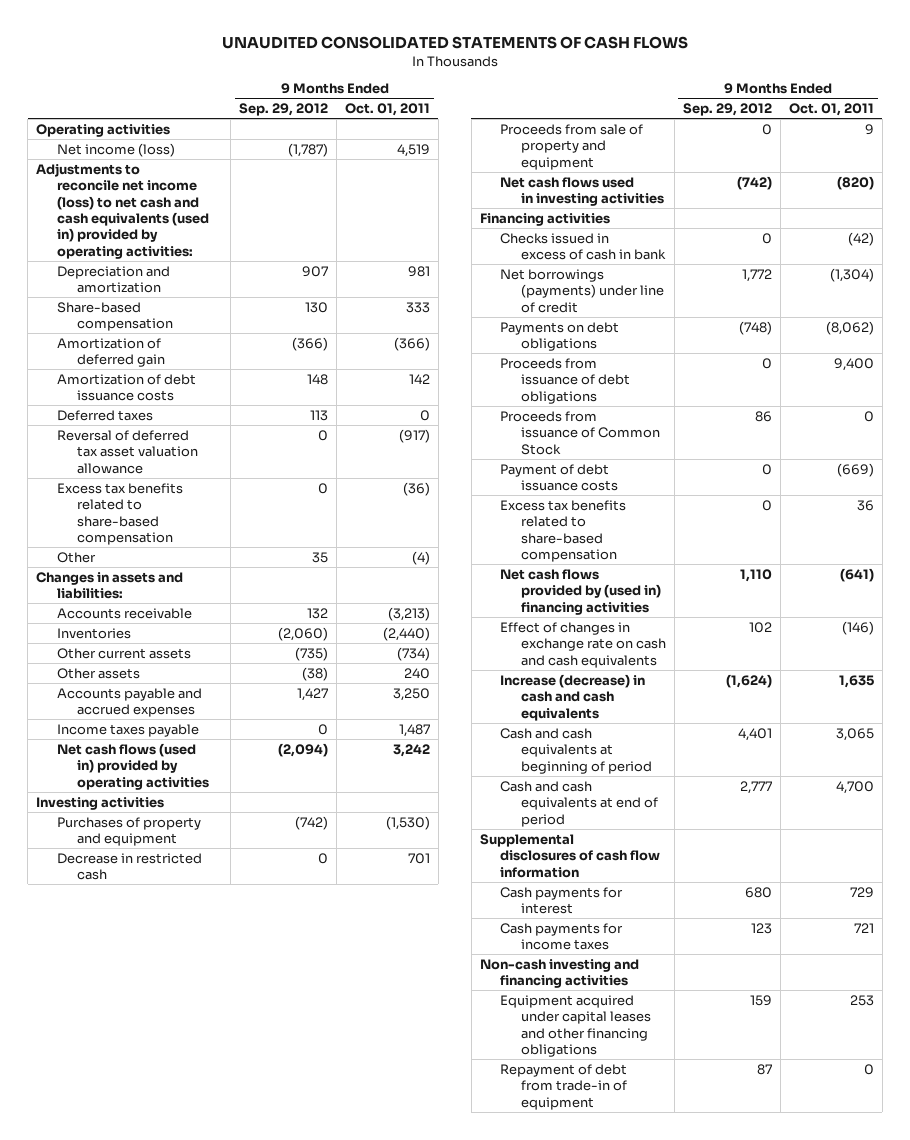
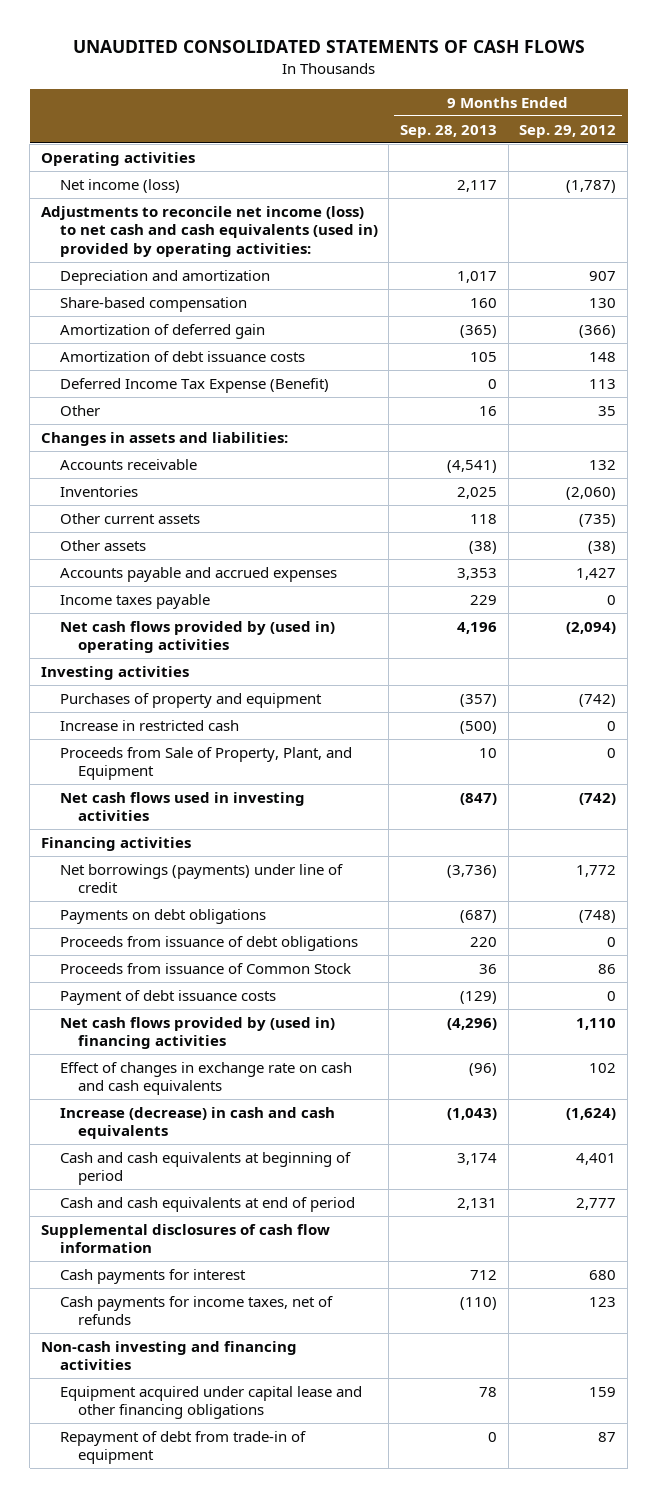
[345,103,431,117] Oct. 01, 2011 -> none
none -> [400,124,498,138] Sep. 28, 2013
[56,429,199,474] Reversal of deferred tax asset valuation allowance -> none
[56,482,183,545] Excess tax benefits related to share-based compensation -> none
[56,409,153,421] Deferred taxes -> [59,377,329,393] Deferred Income Tax Expense (Benefit)
[56,742,210,790] Net cash flows (used in) provided by operating activities -> [59,620,335,654] Net cash flows provided by (used in) operating activities
[56,852,202,881] Decrease in restricted cash -> [59,719,239,731] Increase in restricted cash
[500,123,644,170] Proceeds from sale of property and equipment -> [59,746,352,781] Proceeds from Sale of Property, Plant, and Equipment
[500,232,666,261] Checks issued in excess of cash in bank -> none
[500,499,627,562] Excess tax benefits related to share-based compensation -> none
[500,922,624,951] Cash payments for income taxes -> [59,1295,333,1326] Cash payments for income taxes, net of refunds
[500,994,651,1057] Equipment acquired under capital leases and other financing obligations -> [59,1385,362,1420] Equipment acquired under capital lease and other financing obligations

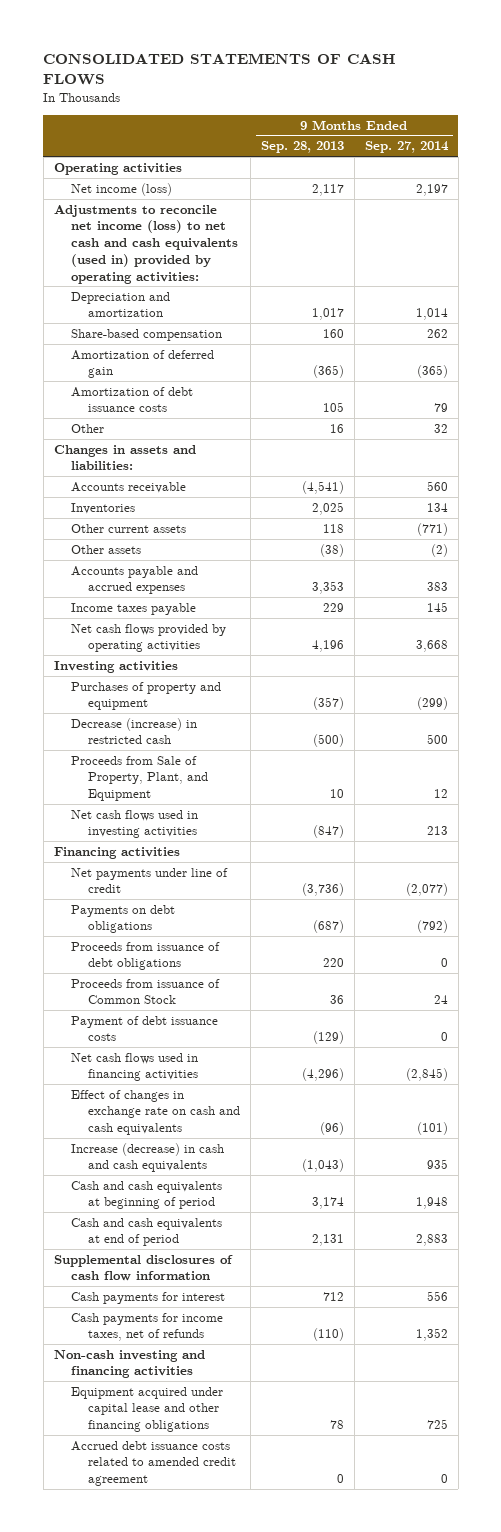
[72,40,585,54] UNAUDITED CONSOLIDATED STATEMENTS OF CASH FLOWS -> [43,52,397,86] CONSOLIDATED STATEMENTS OF CASH FLOWS
[519,124,617,138] Sep. 29, 2012 -> none
none -> [364,141,449,154] Sep. 27, 2014
[59,377,329,393] Deferred Income Tax Expense (Benefit) -> none
[59,620,335,654] Net cash flows provided by (used in) operating activities -> [70,623,226,653] Net cash flows provided by operating activities
[59,719,239,731] Increase in restricted cash -> [70,717,197,745] Decrease (increase) in restricted cash
[59,863,343,894] Net borrowings (payments) under line of credit -> [70,867,228,894] Net payments under line of credit
[59,1016,335,1050] Net cash flows provided by (used in) financing activities -> [70,1052,199,1082] Net cash flows used in financing activities
[59,1430,306,1465] Repayment of debt from trade-in of equipment -> [70,1440,237,1487] Accrued debt issuance costs related to amended credit agreement

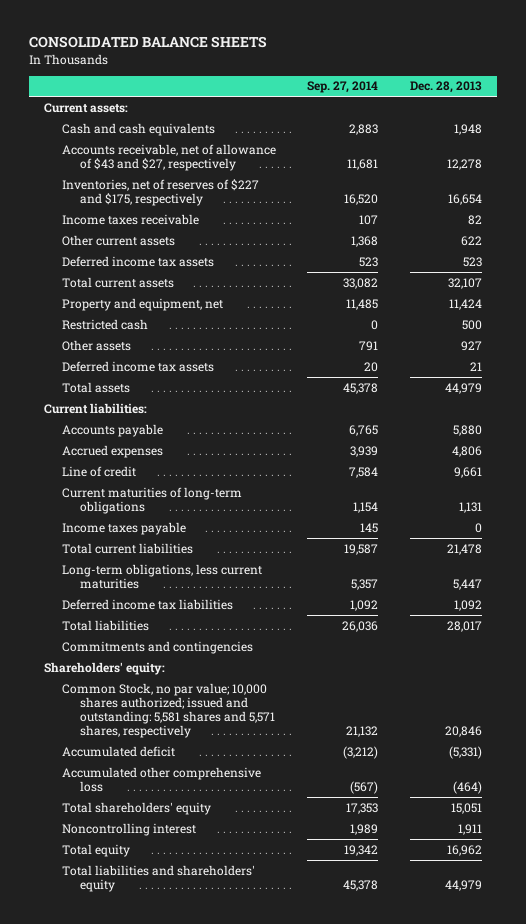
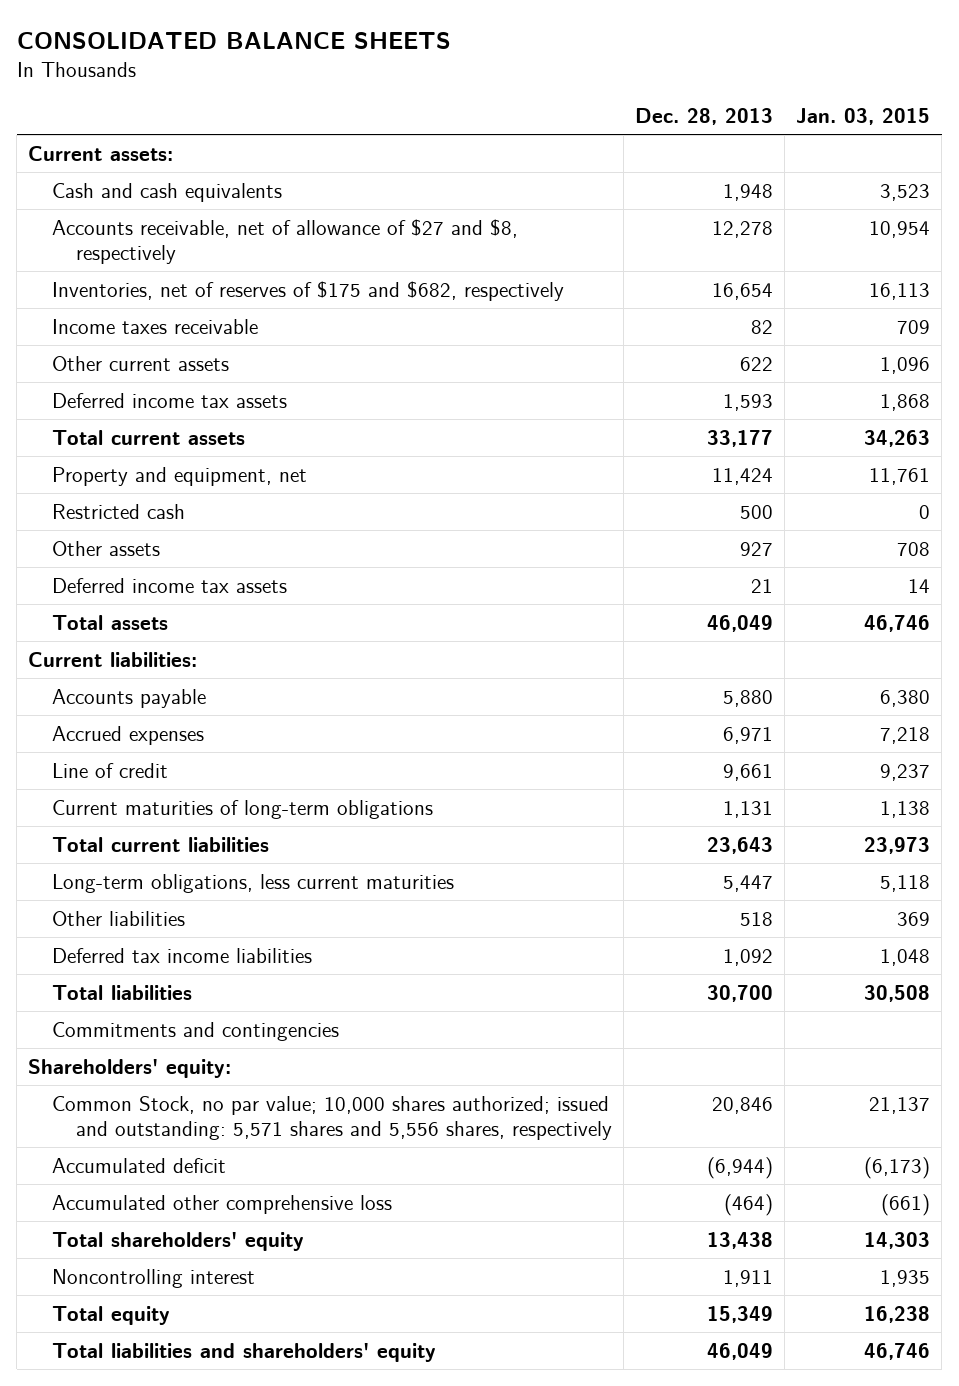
[307,81,379,94] Sep. 27, 2014 -> none
none -> [796,108,931,126] Jan. 03, 2015
[62,143,277,171] Accounts receivable, net of allowance of $43 and $27, respectively -> [52,218,519,264] Accounts receivable, net of allowance of $27 and $8, respectively
[62,178,260,206] Inventories, net of reserves of $227 and $175, respectively -> [52,280,565,301] Inventories, net of reserves of $175 and $682, respectively
[462,256,482,267] 523 -> [723,393,774,411] 1,593
[447,277,482,289] 32,107 -> [707,429,774,447] 33,177
[444,382,482,394] 44,979 -> [707,614,774,632] 46,049
[451,445,482,457] 4,806 -> [723,726,774,744] 6,971
[62,521,187,535] Income taxes payable -> none
[446,543,482,555] 21,478 -> [707,836,774,854] 23,643
none -> [52,910,186,926] Other liabilities
[62,598,234,610] Deferred income tax liabilities -> [52,947,313,963] Deferred tax income liabilities
[446,620,482,632] 28,017 -> [707,984,774,1002] 30,700
[62,682,275,739] Common Stock, no par value; 10,000 shares authorized; issued and outstanding: 5,581 shares and 5,571 shares, respectively -> [52,1095,613,1140] Common Stock, no par value; 10,000 shares authorized; issued and outstanding: 5,571 shares and 5,556 shares, respectively
[448,745,482,759] (5,331) -> [707,1156,774,1179] (6,944)
[450,802,482,814] 15,051 -> [707,1231,774,1249] 13,438
[446,844,482,856] 16,962 -> [707,1305,774,1323] 15,349
[444,879,482,891] 44,979 -> [707,1342,774,1360] 46,049

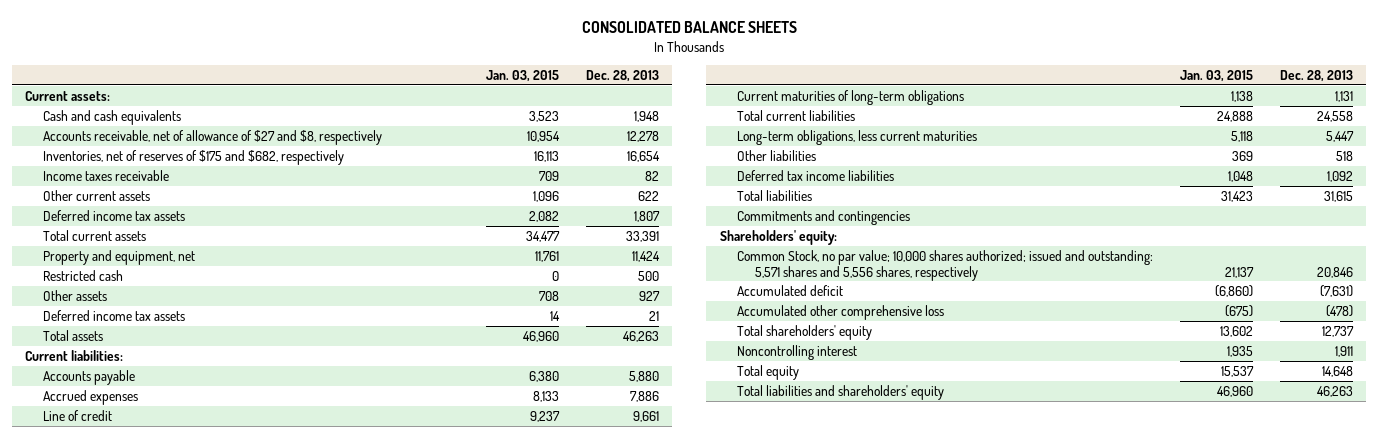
[723,393,774,411] 1,593 -> [633,210,660,222] 1,807
[880,393,931,411] 1,868 -> [528,210,559,222] 2,082
[707,429,774,447] 33,177 -> [625,230,659,242] 33,391
[864,429,931,447] 34,263 -> [525,230,560,242] 34,477
[707,614,774,632] 46,049 -> [622,330,659,342] 46,263
[864,614,931,632] 46,746 -> [522,330,559,342] 46,960
[723,726,774,744] 6,971 -> [629,390,659,402] 7,886
[880,726,931,744] 7,218 -> [532,390,559,402] 8,133
[707,836,774,854] 23,643 -> [1317,110,1354,122] 24,558
[864,836,931,854] 23,973 -> [1217,110,1254,122] 24,888
[707,984,774,1002] 30,700 -> [1324,190,1354,202] 31,615
[864,984,931,1002] 30,508 -> [1221,190,1254,202] 31,423
[707,1156,774,1179] (6,944) -> [1320,284,1354,297] (7,631)
[864,1156,931,1179] (6,173) -> [1215,284,1254,297] (6,860)
[724,1193,774,1216] (464) -> [1326,304,1354,317] (478)
[881,1193,931,1216] (661) -> [1225,304,1254,317] (675)
[707,1231,774,1249] 13,438 -> [1322,325,1355,337] 12,737
[864,1231,931,1249] 14,303 -> [1220,325,1254,337] 13,602
[707,1305,774,1323] 15,349 -> [1322,365,1354,377] 14,648
[864,1305,931,1323] 16,238 -> [1221,365,1255,377] 15,537
[707,1342,774,1360] 46,049 -> [1317,385,1354,397] 46,263
[864,1342,931,1360] 46,746 -> [1217,385,1254,397] 46,960

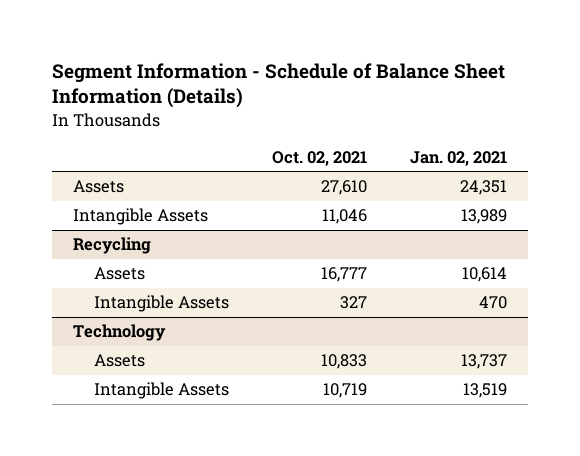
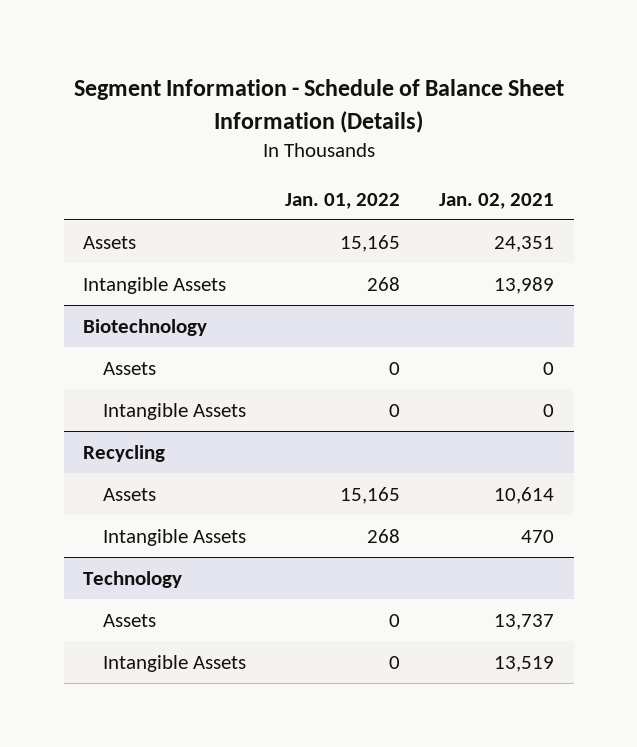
[271,150,367,166] Oct. 02, 2021 -> none
none -> [285,192,401,209] Jan. 01, 2022
none -> [83,318,208,336] Biotechnology
none -> [103,361,157,375] Assets
none -> [103,402,247,420] Intangible Assets

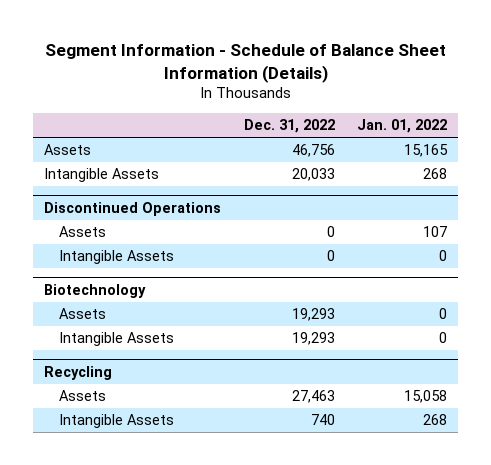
[439,192,555,209] Jan. 02, 2021 -> none
none -> [243,119,335,134] Dec. 31, 2022
none -> [44,201,222,216] Discontinued Operations
none -> [58,226,106,238] Assets
none -> [58,250,174,265] Intangible Assets
[340,486,401,504] 15,165 -> [403,390,447,404] 15,058
[83,570,183,588] Technology -> none
[103,613,157,627] Assets -> none
[103,654,247,672] Intangible Assets -> none

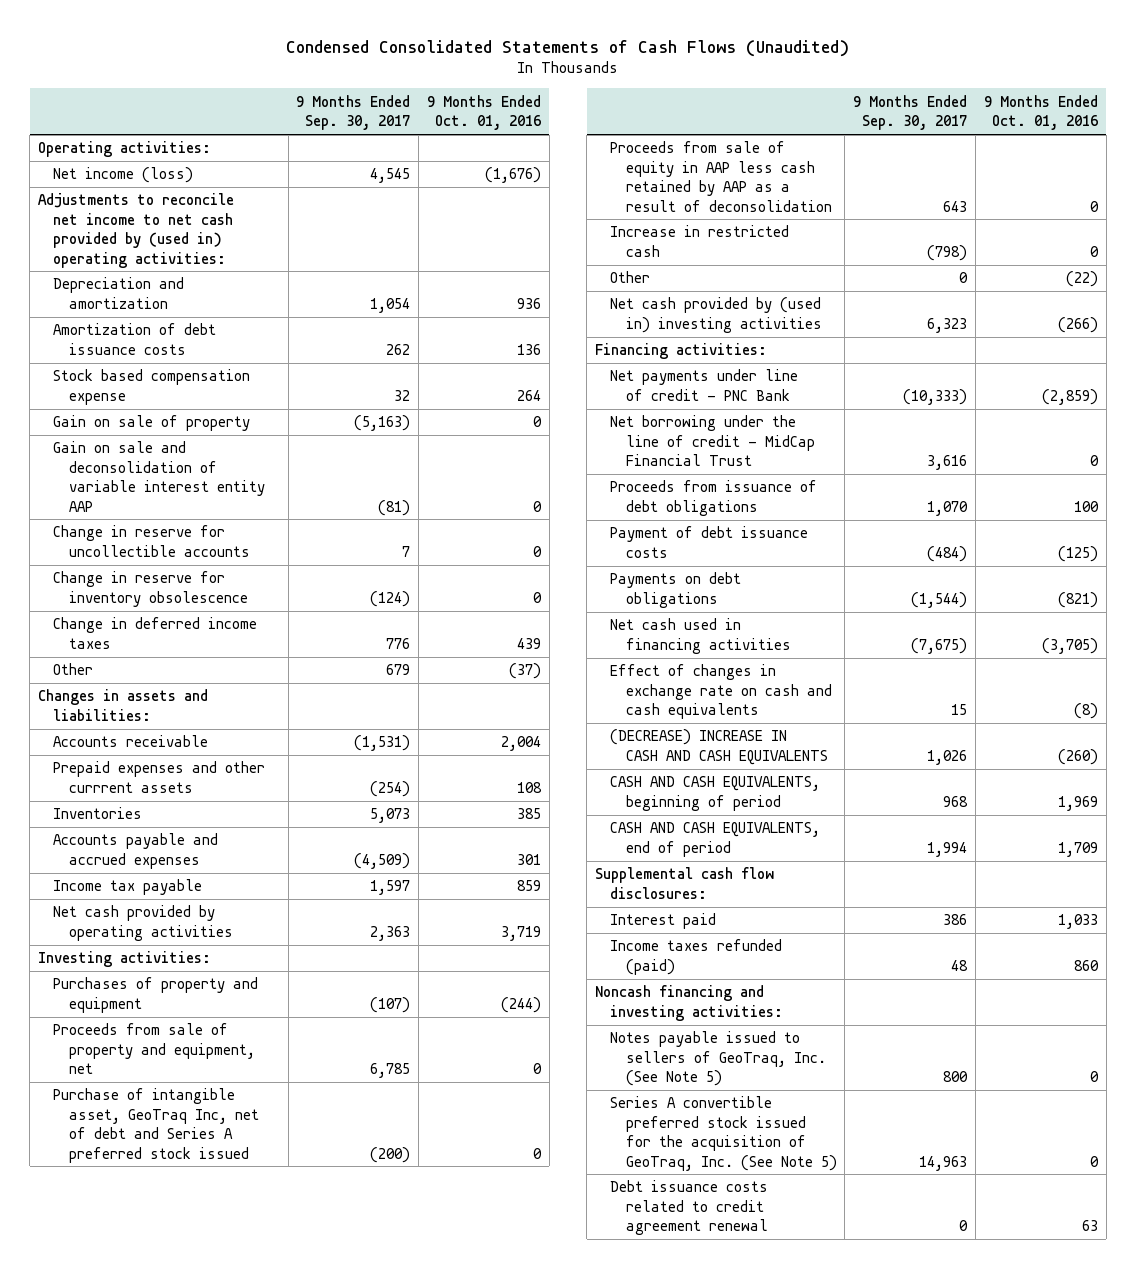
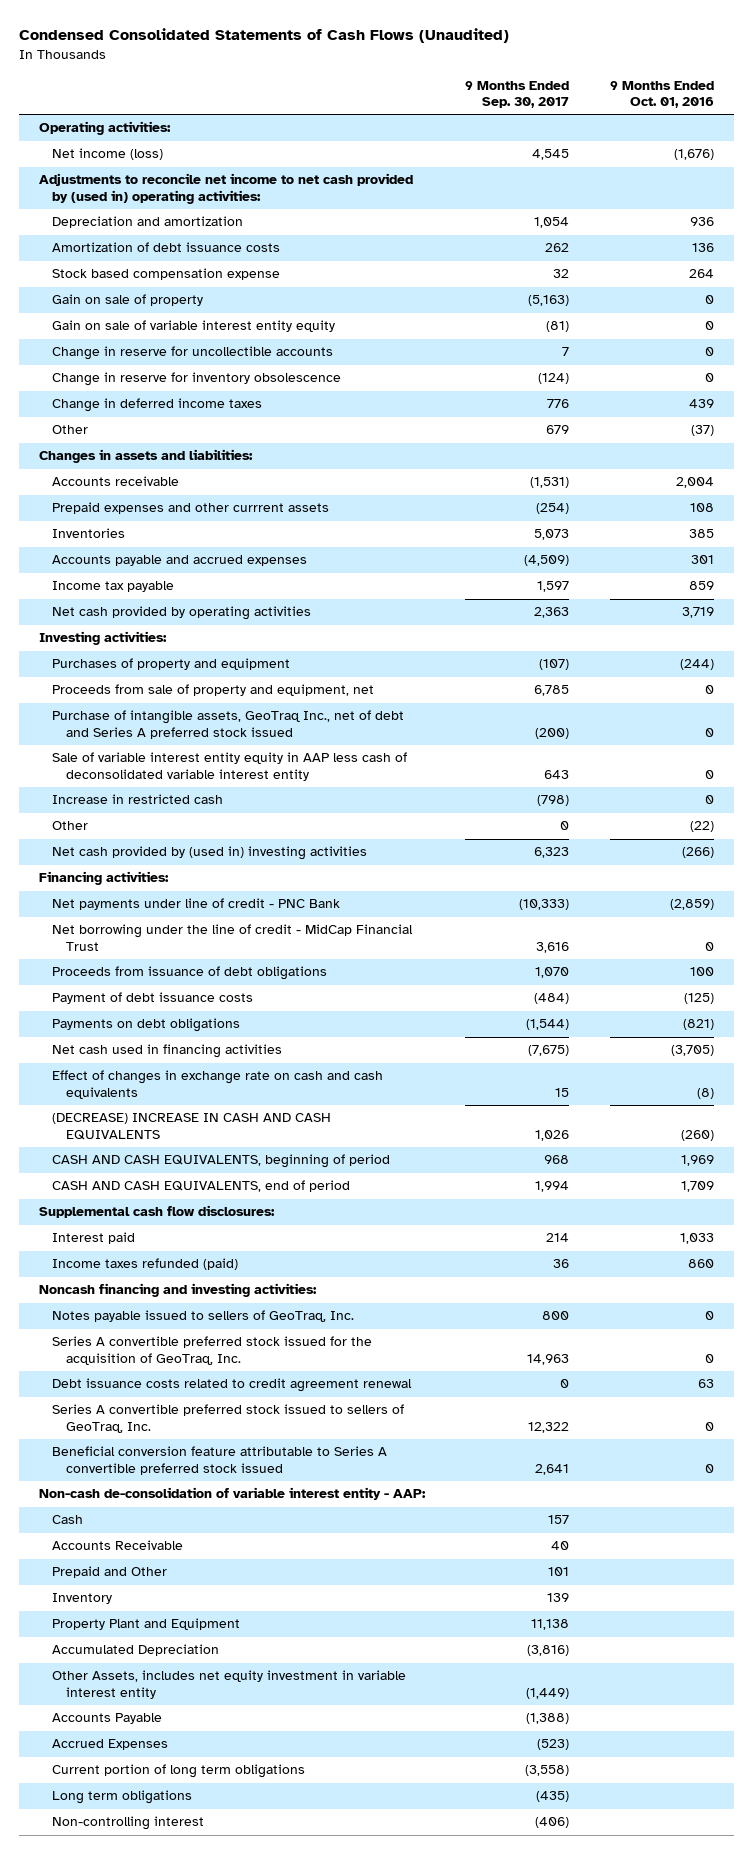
[53,441,265,512] Gain on sale and deconsolidation of variable interest entity AAP -> [52,320,336,333] Gain on sale of variable interest entity equity
[53,1088,259,1163] Purchase of intangible asset, GeoTraq Inc, net of debt and Series A preferred stock issued -> [52,710,405,739] Purchase of intangible assets, GeoTraq Inc., net of debt and Series A preferred stock issued
[610,141,832,212] Proceeds from sale of equity in AAP less cash retained by AAP as a result of deconsolidation -> [52,752,408,781] Sale of variable interest entity equity in AAP less cash of deconsolidated variable interest entity
[943,914,968,926] 386 -> [546,1233,570,1243] 214
[951,959,969,971] 48 -> [553,1259,570,1269] 36
[610,1031,826,1087] Notes payable issued to sellers of GeoTraq, Inc. (See Note 5) -> [52,1310,355,1323] Notes payable issued to sellers of GeoTraq, Inc.
[610,1096,837,1171] Series A convertible preferred stock issued for the acquisition of GeoTraq, Inc. (See Note 5) -> [52,1336,373,1365] Series A convertible preferred stock issued for the acquisition of GeoTraq, Inc.
none -> [52,1404,405,1433] Series A convertible preferred stock issued to sellers of GeoTraq, Inc.
none -> [52,1446,388,1475] Beneficial conversion feature attributable to Series A convertible preferred stock issued
none -> [38,1487,426,1501] Non-cash de-consolidation of variable interest entity - AAP:
none -> [52,1515,84,1525] Cash
none -> [52,1540,184,1551] Accounts Receivable
none -> [52,1566,168,1579] Prepaid and Other
none -> [52,1593,113,1605] Inventory
none -> [52,1618,241,1631] Property Plant and Equipment
none -> [52,1644,220,1657] Accumulated Depreciation
none -> [52,1670,407,1699] Other Assets, includes net equity investment in variable interest entity
none -> [52,1713,163,1725] Accounts Payable
none -> [52,1739,169,1751] Accrued Expenses
none -> [52,1764,306,1779] Current portion of long term obligations
none -> [52,1790,193,1805] Long term obligations
none -> [52,1816,205,1831] Non-controlling interest

